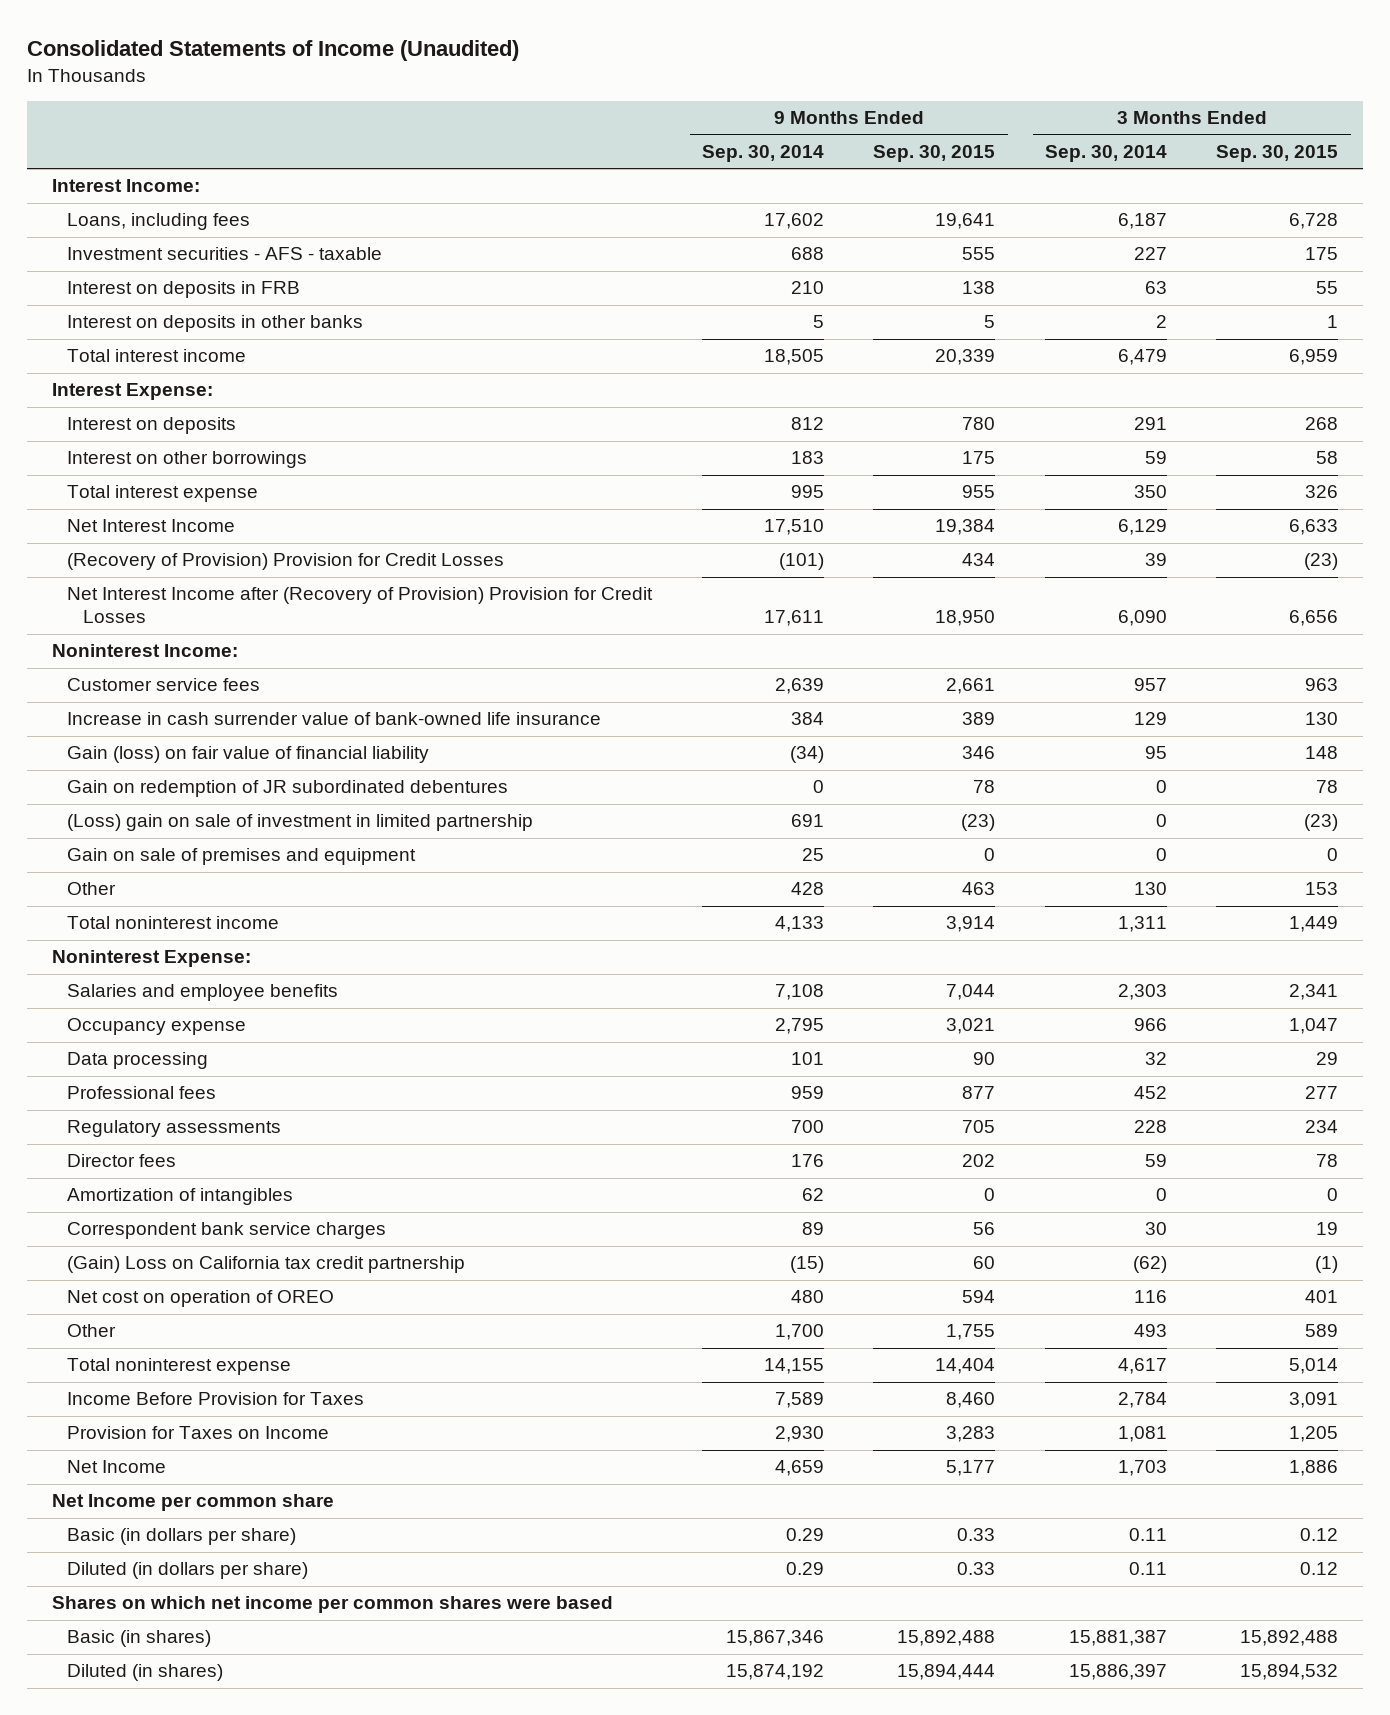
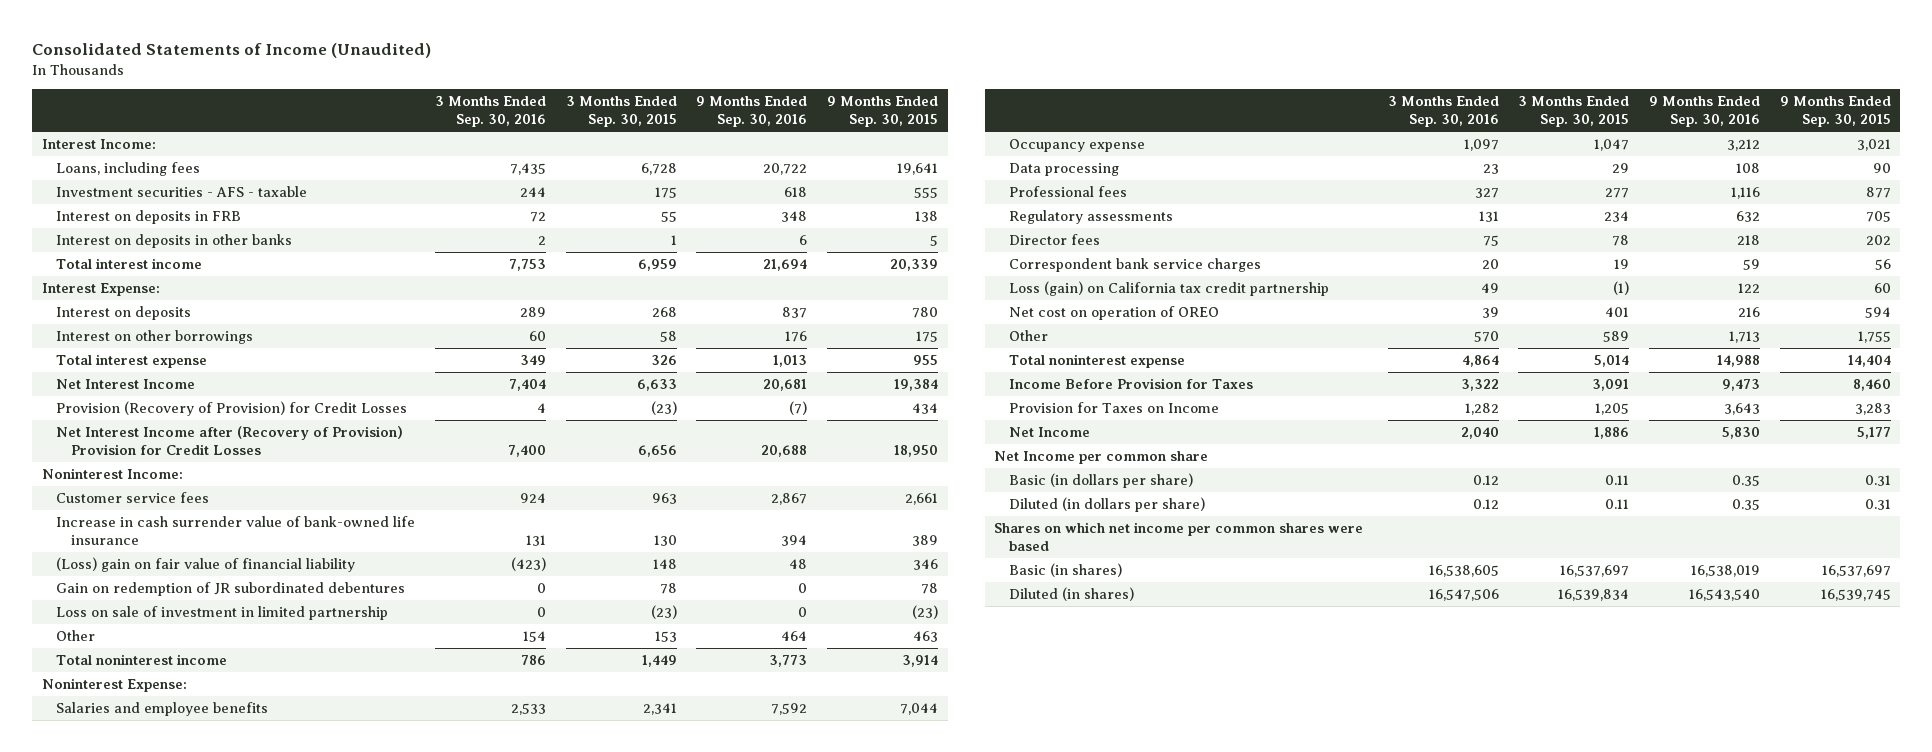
[701,144,824,162] Sep. 30, 2014 -> none
[1044,144,1167,162] Sep. 30, 2014 -> none
none -> [435,96,547,128] 3 Months Ended Sep. 30, 2016
none -> [696,96,808,128] 9 Months Ended Sep. 30, 2016
[67,553,505,571] (Recovery of Provision) Provision for Credit Losses -> [56,401,408,417] Provision (Recovery of Provision) for Credit Losses
[67,746,430,764] Gain (loss) on fair value of financial liability -> [56,557,356,573] (Loss) gain on fair value of financial liability
[67,848,417,866] Gain on sale of premises and equipment -> none
[67,814,534,832] (Loss) gain on sale of investment in limited partnership -> [56,606,389,621] Loss on sale of investment in limited partnership
[67,1188,294,1206] Amortization of intangibles -> none
[67,1256,466,1274] (Gain) Loss on California tax credit partnership -> [1009,281,1330,297] Loss (gain) on California tax credit partnership
[957,1528,996,1542] 0.33 -> [1864,475,1891,487] 0.31
[1300,1528,1339,1542] 0.12 -> [1605,475,1630,486] 0.11
[957,1562,996,1576] 0.33 -> [1864,499,1891,511] 0.31
[1300,1562,1339,1576] 0.12 -> [1605,499,1630,510] 0.11
[897,1630,996,1647] 15,892,488 -> [1821,565,1891,578] 16,537,697
[1240,1630,1339,1647] 15,892,488 -> [1560,565,1630,578] 16,537,697
[897,1664,996,1681] 15,894,444 -> [1820,589,1891,602] 16,539,745
[1240,1664,1339,1681] 15,894,532 -> [1558,589,1630,602] 16,539,834

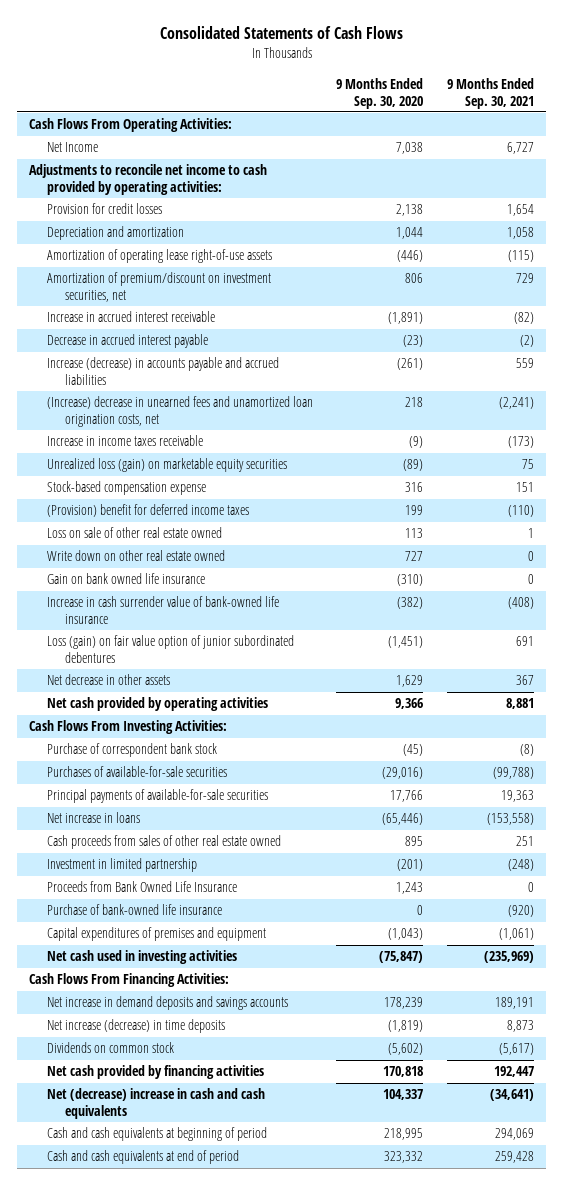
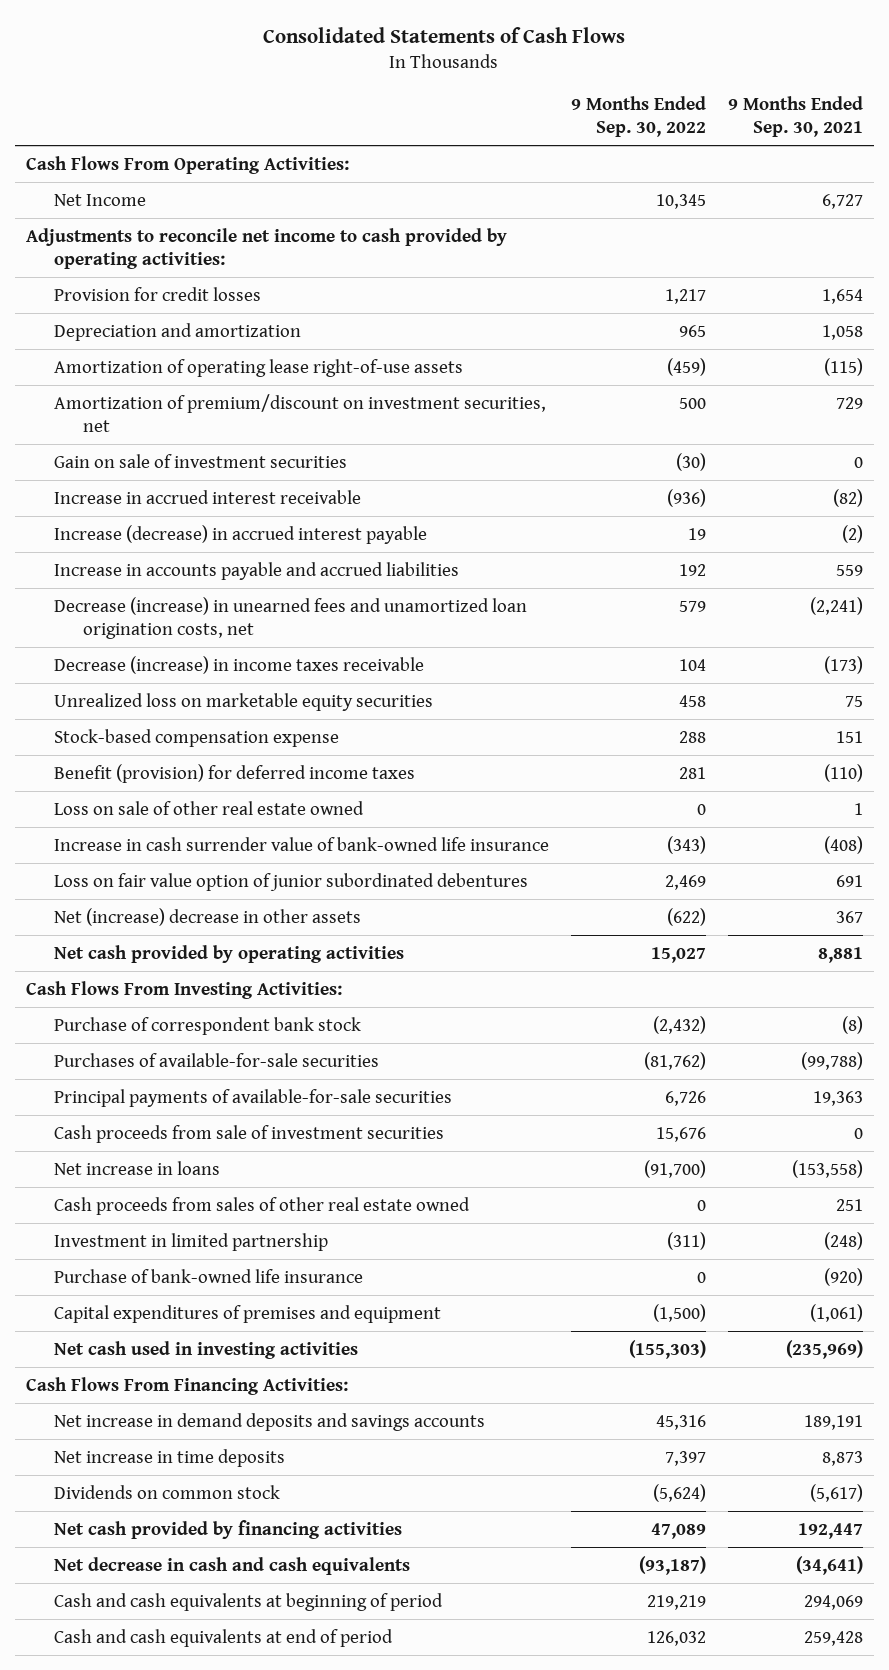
[336,77,424,109] 9 Months Ended Sep. 30, 2020 -> none
none -> [571,96,707,137] 9 Months Ended Sep. 30, 2022
none -> [54,453,348,468] Gain on sale of investment securities
[47,334,209,349] Decrease in accrued interest payable -> [54,524,428,544] Increase (decrease) in accrued interest payable
[47,357,280,385] Increase (decrease) in accounts payable and accrued liabilities -> [54,561,460,580] Increase in accounts payable and accrued liabilities
[47,396,314,427] (Increase) decrease in unearned fees and unamortized loan origination costs, net -> [54,596,528,639] Decrease (increase) in unearned fees and unamortized loan origination costs, net
[47,435,204,447] Increase in income taxes receivable -> [54,655,425,674] Decrease (increase) in income taxes receivable
[47,458,288,473] Unrealized loss (gain) on marketable equity securities -> [54,692,434,711] Unrealized loss on marketable equity securities
[47,504,250,518] (Provision) benefit for deferred income taxes -> [54,763,416,783] Benefit (provision) for deferred income taxes
[47,550,226,562] Write down on other real estate owned -> none
[47,573,206,585] Gain on bank owned life insurance -> none
[47,635,295,663] Loss (gain) on fair value option of junior subordinated debentures -> [54,872,529,891] Loss on fair value option of junior subordinated debentures
[47,674,171,686] Net decrease in other assets -> [54,907,362,926] Net (increase) decrease in other assets
none -> [54,1124,445,1143] Cash proceeds from sale of investment securities
[47,881,238,893] Proceeds from Bank Owned Life Insurance -> none
[47,1019,226,1034] Net increase (decrease) in time deposits -> [54,1448,286,1467] Net increase in time deposits
[47,1088,266,1119] Net (decrease) increase in cash and cash equivalents -> [54,1556,411,1575] Net decrease in cash and cash equivalents

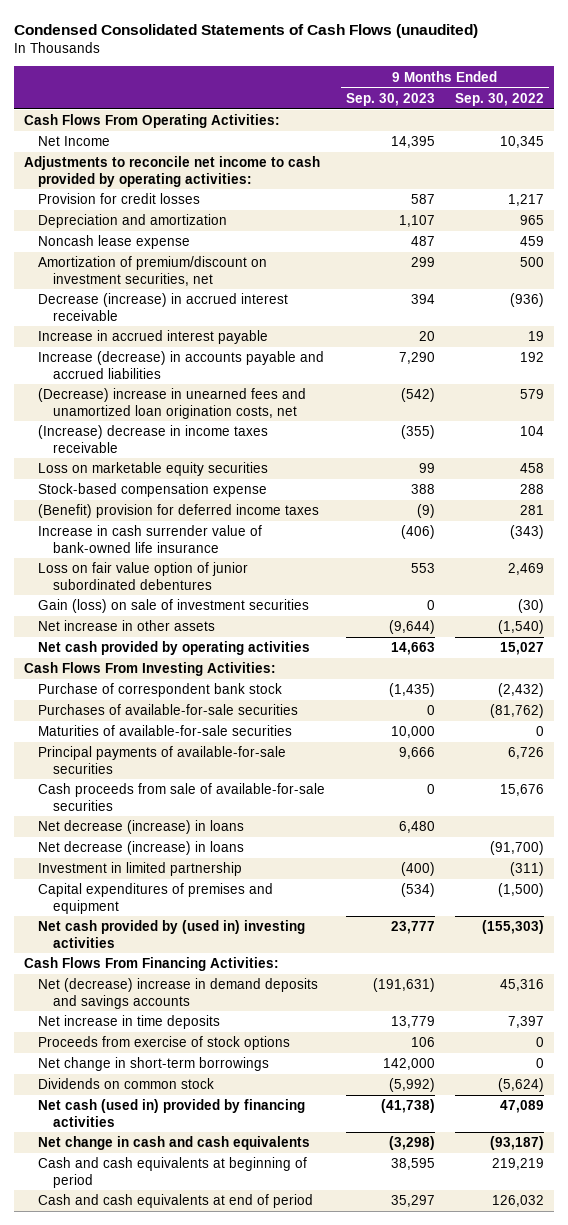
[263,27,626,44] Consolidated Statements of Cash Flows -> [13,23,478,38] Condensed Consolidated Statements of Cash Flows (unaudited)
[727,96,863,137] 9 Months Ended Sep. 30, 2021 -> none
none -> [345,92,435,106] Sep. 30, 2023
[54,358,464,377] Amortization of operating lease right-of-use assets -> none
none -> [38,235,191,250] Noncash lease expense
[54,453,348,468] Gain on sale of investment securities -> none
[54,489,362,504] Increase in accrued interest receivable -> [38,293,289,321] Decrease (increase) in accrued interest receivable
[54,524,428,544] Increase (decrease) in accrued interest payable -> [38,330,269,345] Increase in accrued interest payable
[54,561,460,580] Increase in accounts payable and accrued liabilities -> [38,351,325,379] Increase (decrease) in accounts payable and accrued liabilities
[54,596,528,639] Decrease (increase) in unearned fees and unamortized loan origination costs, net -> [38,388,307,419] (Decrease) increase in unearned fees and unamortized loan origination costs, net
[54,655,425,674] Decrease (increase) in income taxes receivable -> [38,425,269,453] (Increase) decrease in income taxes receivable
[54,692,434,711] Unrealized loss on marketable equity securities -> [38,462,269,477] Loss on marketable equity securities
[54,800,365,815] Loss on sale of other real estate owned -> none
[54,763,416,783] Benefit (provision) for deferred income taxes -> [38,504,320,519] (Benefit) provision for deferred income taxes
none -> [38,599,310,614] Gain (loss) on sale of investment securities
[54,907,362,926] Net (increase) decrease in other assets -> [38,620,216,632] Net increase in other assets
[667,907,707,926] (622) -> [497,620,544,635] (1,540)
none -> [38,725,293,737] Maturities of available-for-sale securities
[54,1196,471,1215] Cash proceeds from sales of other real estate owned -> none
[54,1124,445,1143] Cash proceeds from sale of investment securities -> [38,783,326,811] Cash proceeds from sale of available-for-sale securities
none -> [38,820,245,835] Net decrease (increase) in loans
[54,1160,221,1175] Net increase in loans -> [38,841,245,856] Net decrease (increase) in loans
[54,1268,364,1283] Purchase of bank-owned life insurance -> none
[54,1340,359,1359] Net cash used in investing activities -> [38,920,306,948] Net cash provided by (used in) investing activities
[54,1412,486,1431] Net increase in demand deposits and savings accounts -> [38,978,319,1009] Net (decrease) increase in demand deposits and savings accounts
none -> [38,1036,291,1051] Proceeds from exercise of stock options
none -> [38,1057,270,1072] Net change in short-term borrowings
[54,1519,403,1539] Net cash provided by financing activities -> [38,1099,306,1127] Net cash (used in) provided by financing activities
[54,1556,411,1575] Net decrease in cash and cash equivalents -> [38,1136,311,1151] Net change in cash and cash equivalents

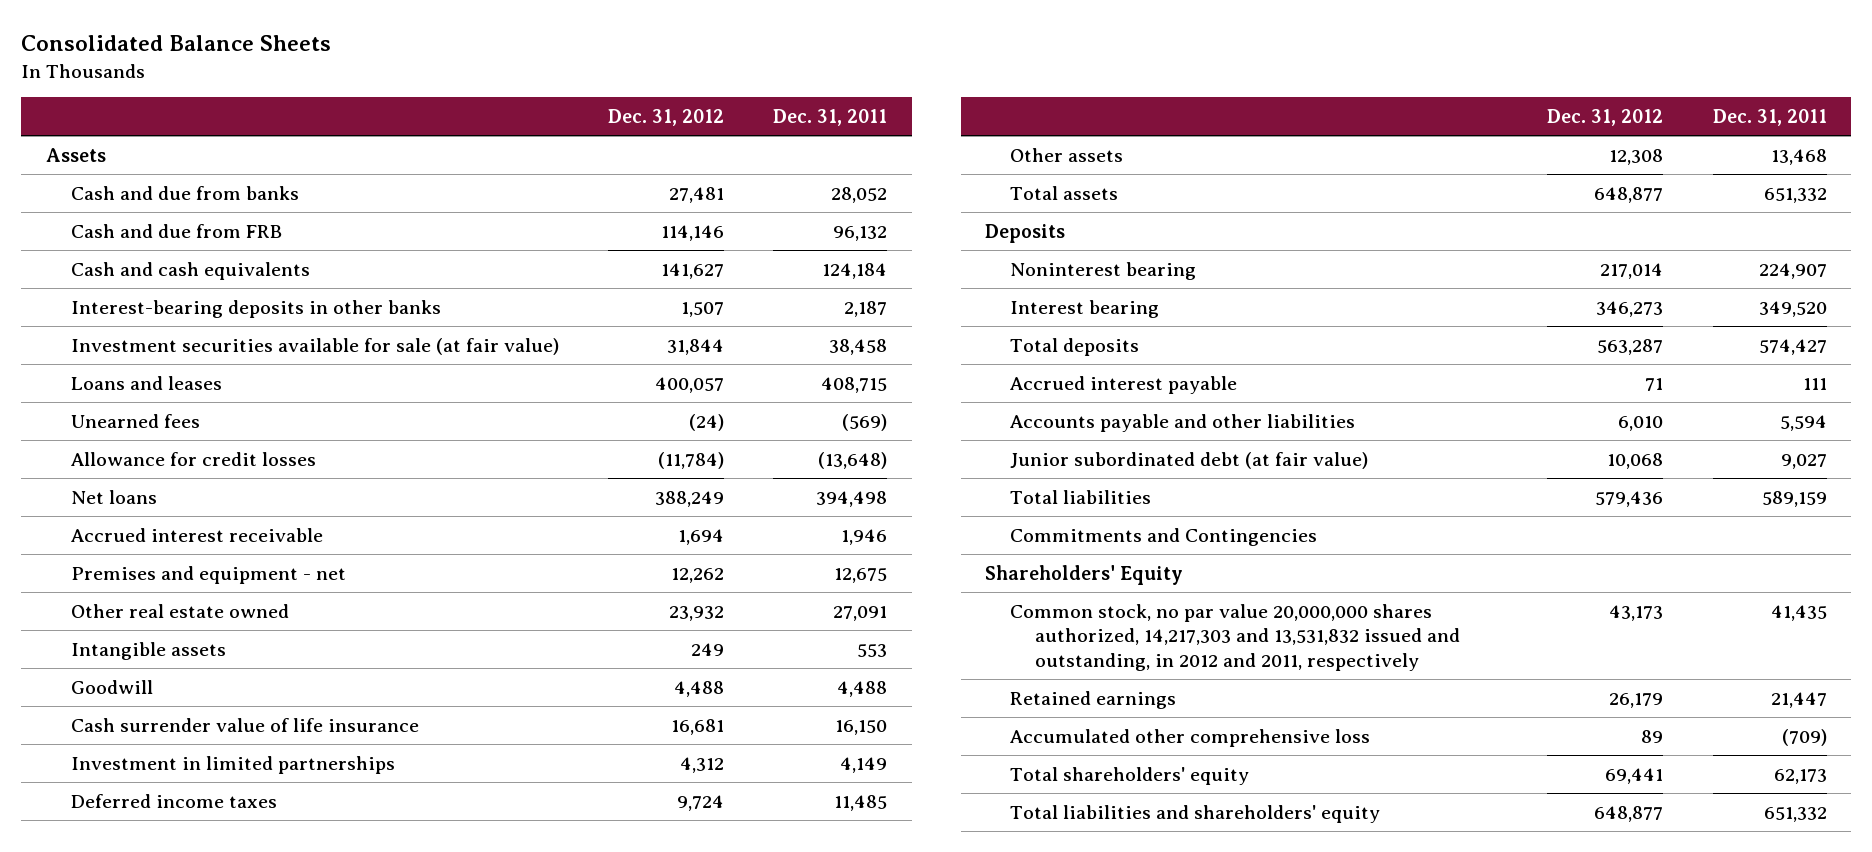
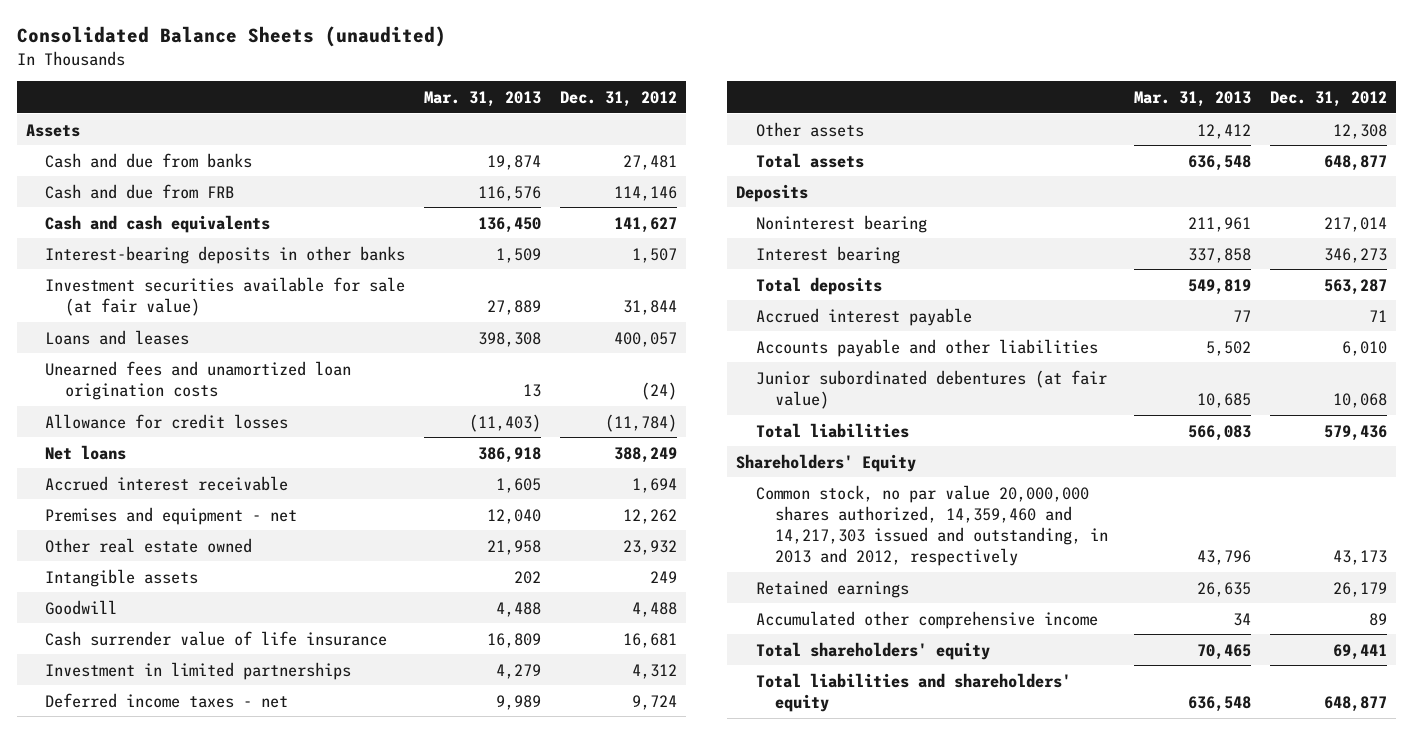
[21,35,332,52] Consolidated Balance Sheets -> [16,26,446,48] Consolidated Balance Sheets (unaudited)
[773,108,888,126] Dec. 31, 2011 -> none
none -> [423,90,541,107] Mar. 31, 2013
[70,413,200,428] Unearned fees -> [45,360,352,400] Unearned fees and unamortized loan origination costs
[70,793,277,808] Deferred income taxes -> [45,692,289,708] Deferred income taxes - net
[1010,451,1369,469] Junior subordinated debt (at fair value) -> [755,369,1107,409] Junior subordinated debentures (at fair value)
[1010,527,1318,546] Commitments and Contingencies -> none
[1010,603,1461,671] Common stock, no par value 20,000,000 shares authorized, 14,217,303 and 13,531,832 issued and outstanding, in 2012 and 2011, respectively -> [755,484,1108,567] Common stock, no par value 20,000,000 shares authorized, 14,359,460 and 14,217,303 issued and outstanding, in 2013 and 2012, respectively
[1010,728,1371,747] Accumulated other comprehensive loss -> [755,610,1098,629] Accumulated other comprehensive income

